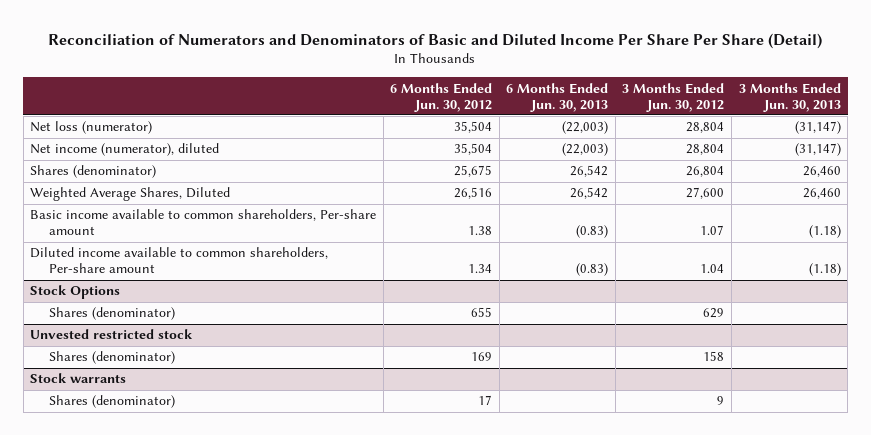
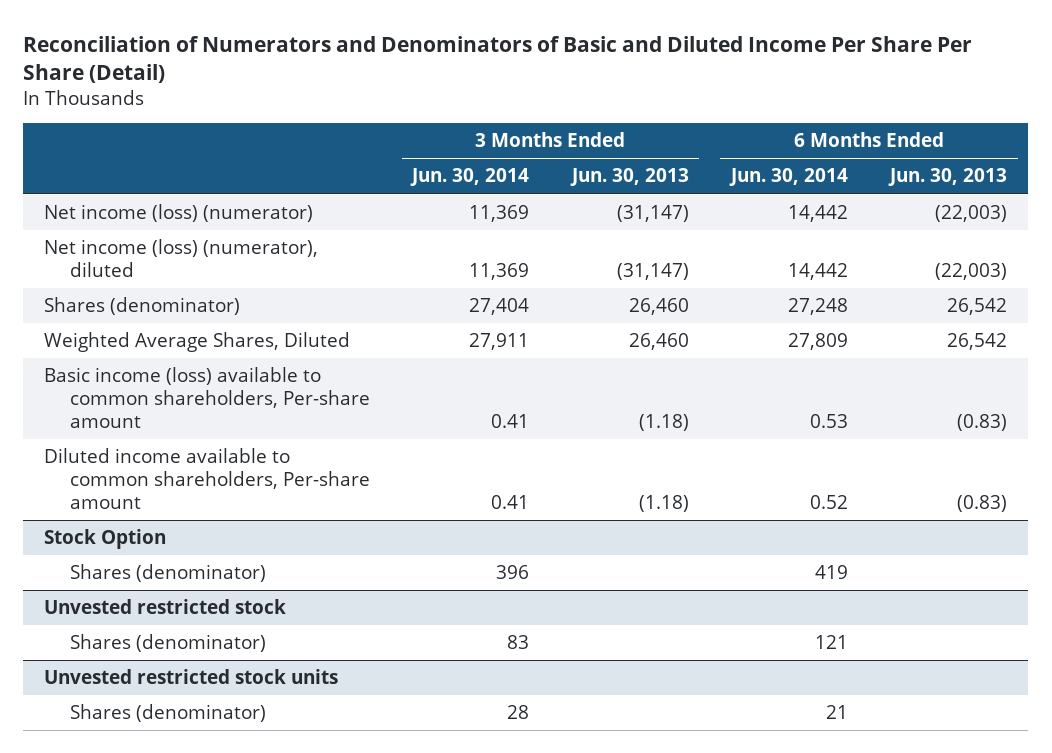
[390,82,493,112] 6 Months Ended Jun. 30, 2012 -> none
[622,82,725,112] 3 Months Ended Jun. 30, 2012 -> none
none -> [410,168,530,187] Jun. 30, 2014
none -> [728,168,848,187] Jun. 30, 2014
[30,121,153,135] Net loss (numerator) -> [44,204,314,223] Net income (loss) (numerator)
[30,143,220,157] Net income (numerator), diluted -> [44,239,319,278] Net income (loss) (numerator), diluted
[30,209,377,236] Basic income available to common shareholders, Per-share amount -> [44,367,370,429] Basic income (loss) available to common shareholders, Per-share amount
[30,285,121,300] Stock Options -> [44,529,167,550] Stock Option
[30,373,127,384] Stock warrants -> none
none -> [44,669,339,685] Unvested restricted stock units

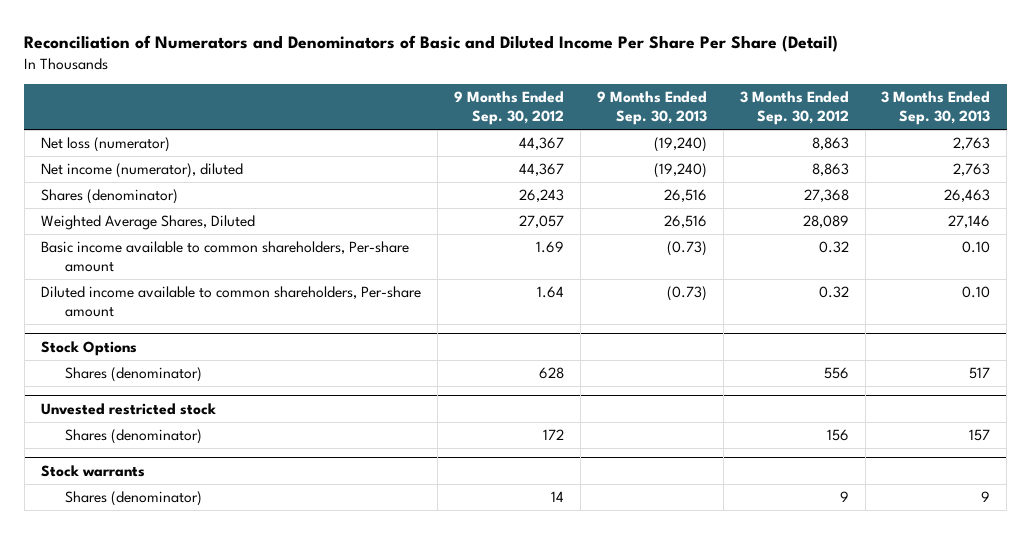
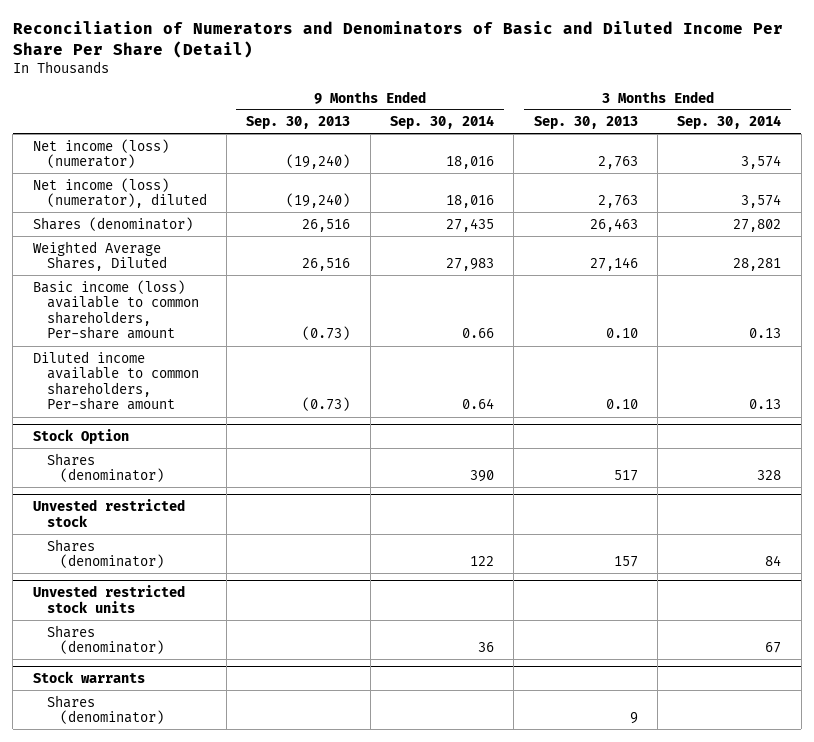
[453,91,564,126] 9 Months Ended Sep. 30, 2012 -> none
[739,91,849,126] 3 Months Ended Sep. 30, 2012 -> none
none -> [390,115,495,130] Sep. 30, 2014
none -> [677,115,782,130] Sep. 30, 2014
[40,137,170,153] Net loss (numerator) -> [32,138,169,169] Net income (loss) (numerator)
[40,163,243,179] Net income (numerator), diluted -> [32,177,207,209] Net income (loss) (numerator), diluted
[40,241,409,273] Basic income available to common shareholders, Per-share amount -> [32,279,199,340] Basic income (loss) available to common shareholders, Per-share amount
[40,340,137,356] Stock Options -> [32,429,129,445] Stock Option
none -> [32,585,185,613] Unvested restricted stock units
none -> [46,624,165,655] Shares (denominator)

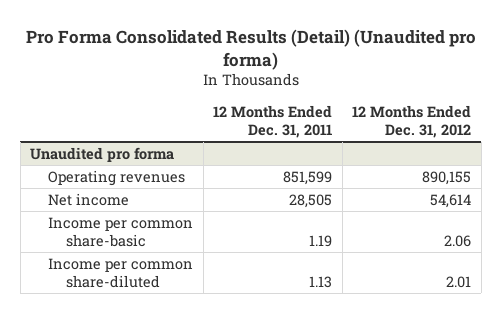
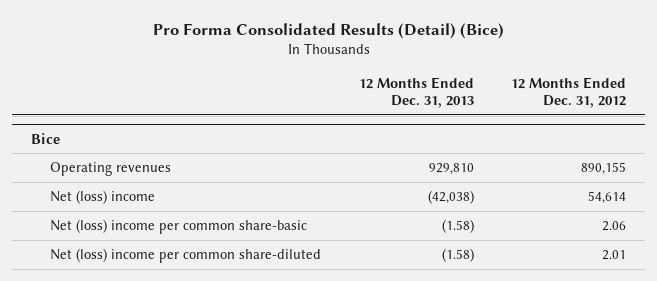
[25,28,476,70] Pro Forma Consolidated Results (Detail) (Unaudited pro forma) -> [152,22,504,39] Pro Forma Consolidated Results (Detail) (Bice)
[213,104,333,139] 12 Months Ended Dec. 31, 2011 -> none
none -> [358,76,474,108] 12 Months Ended Dec. 31, 2013
[30,146,175,162] Unaudited pro forma -> none
none -> [31,132,61,144] Bice
[48,192,130,206] Net income -> [50,189,156,204] Net (loss) income
[48,216,194,248] Income per common share-basic -> [50,218,308,234] Net (loss) income per common share-basic
[48,257,194,289] Income per common share-diluted -> [50,247,322,263] Net (loss) income per common share-diluted

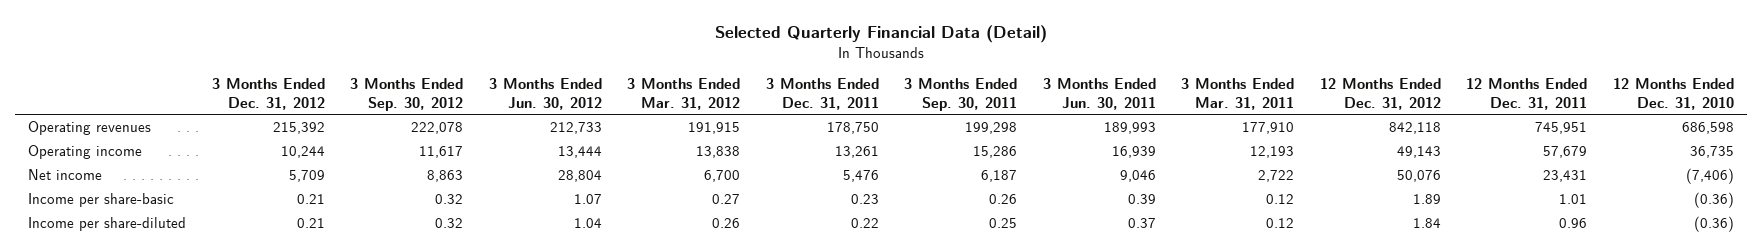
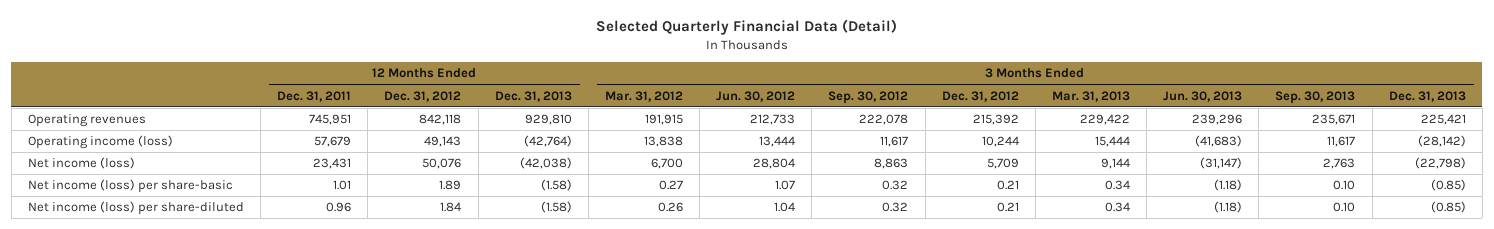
[765,78,879,110] 3 Months Ended Dec. 31, 2011 -> none
[904,78,1018,111] 3 Months Ended Sep. 30, 2011 -> none
[1042,78,1156,110] 3 Months Ended Jun. 30, 2011 -> none
[1181,78,1295,110] 3 Months Ended Mar. 31, 2011 -> none
[1612,78,1734,110] 12 Months Ended Dec. 31, 2010 -> none
none -> [494,90,572,102] Dec. 31, 2013
none -> [1051,90,1130,102] Mar. 31, 2013
none -> [1163,90,1243,102] Jun. 30, 2013
none -> [1275,90,1356,104] Sep. 30, 2013
none -> [1388,90,1466,102] Dec. 31, 2013
[28,144,143,159] Operating income -> [27,135,173,150] Operating income (loss)
[28,168,103,180] Net income -> [27,157,135,170] Net income (loss)
[28,192,175,207] Income per share-basic -> [27,179,233,194] Net income (loss) per share-basic
[28,216,187,231] Income per share-diluted -> [27,201,244,216] Net income (loss) per share-diluted

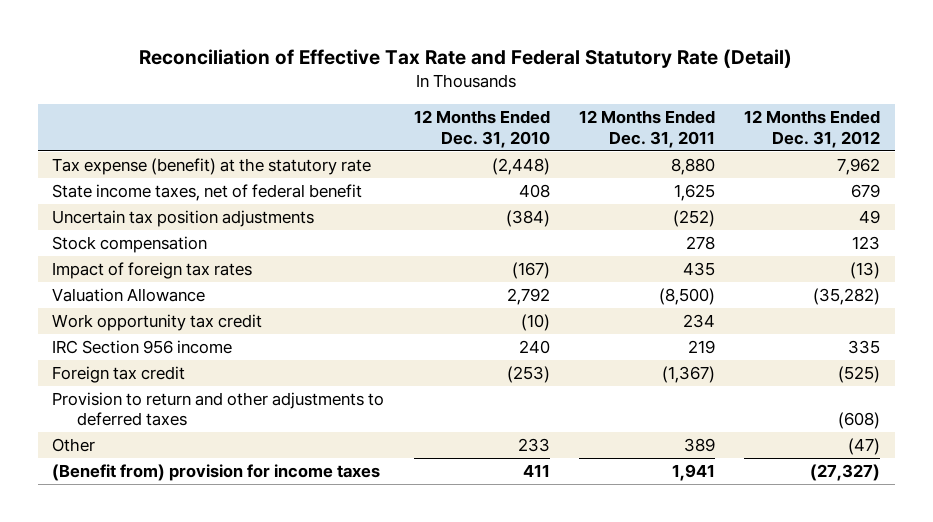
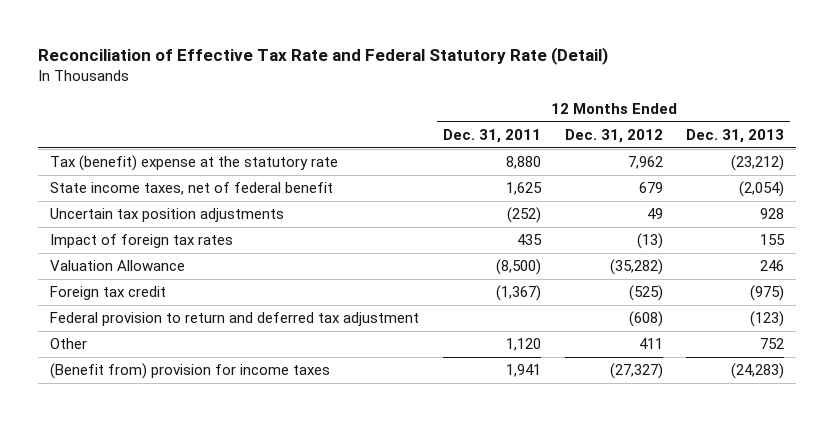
[413,110,550,148] 12 Months Ended Dec. 31, 2010 -> none
none -> [686,129,785,144] Dec. 31, 2013
[52,158,372,176] Tax expense (benefit) at the statutory rate -> [49,155,338,172] Tax (benefit) expense at the statutory rate
[52,236,208,254] Stock compensation -> none
[52,314,263,332] Work opportunity tax credit -> none
[52,340,233,355] IRC Section 956 income -> none
[52,392,385,427] Provision to return and other adjustments to deferred taxes -> [49,312,419,327] Federal provision to return and deferred tax adjustment
[683,438,715,453] 389 -> [505,338,541,352] 1,120
[848,438,881,456] (47) -> [638,338,663,350] 411

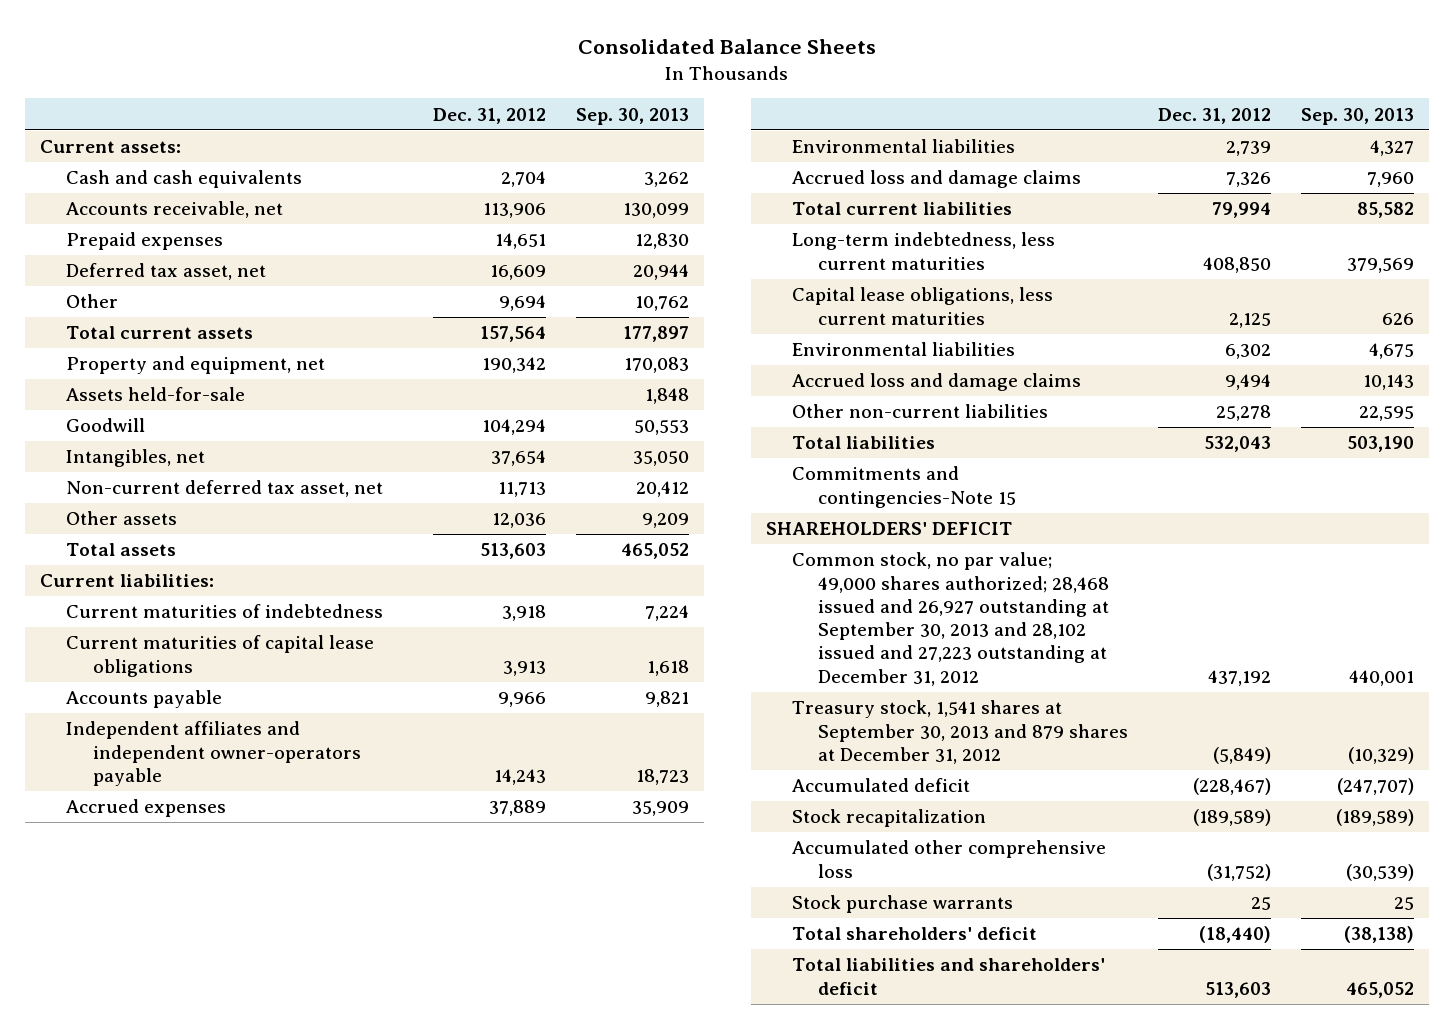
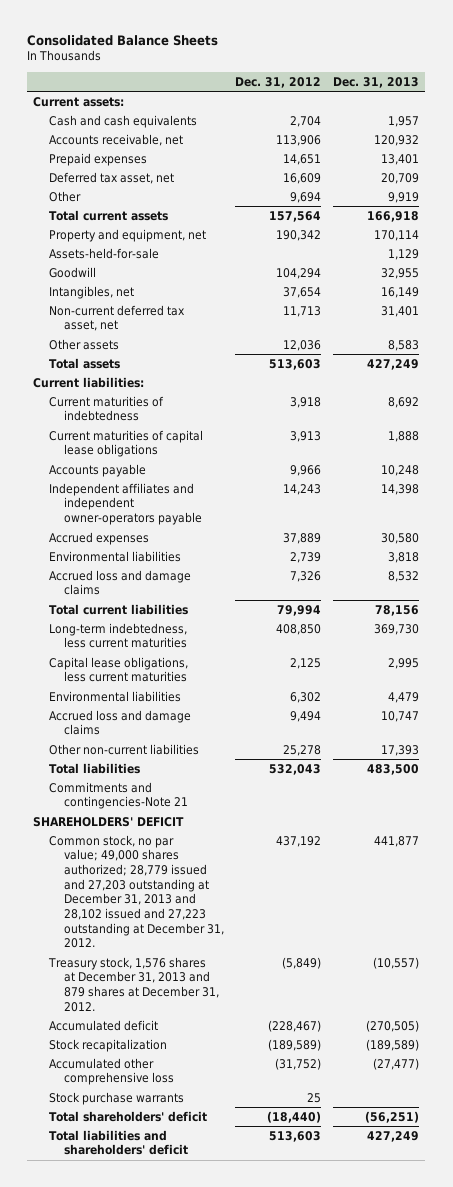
[575,107,689,125] Sep. 30, 2013 -> none
none -> [333,76,420,88] Dec. 31, 2013
[66,387,246,402] Assets held-for-sale -> [48,247,159,259] Assets-held-for-sale
[791,466,1017,508] Commitments and contingencies-Note 15 -> [48,781,188,810] Commitments and contingencies-Note 21
[791,552,1110,686] Common stock, no par value; 49,000 shares authorized; 28,468 issued and 26,927 outstanding at September 30, 2013 and 28,102 issued and 27,223 outstanding at December 31, 2012 -> [48,834,224,949] Common stock, no par value; 49,000 shares authorized; 28,779 issued and 27,203 outstanding at December 31, 2013 and 28,102 issued and 27,223 outstanding at December 31, 2012.
[791,700,1129,764] Treasury stock, 1,541 shares at September 30, 2013 and 879 shares at December 31, 2012 -> [47,956,219,1012] Treasury stock, 1,576 shares at December 31, 2013 and 879 shares at December 31, 2012.

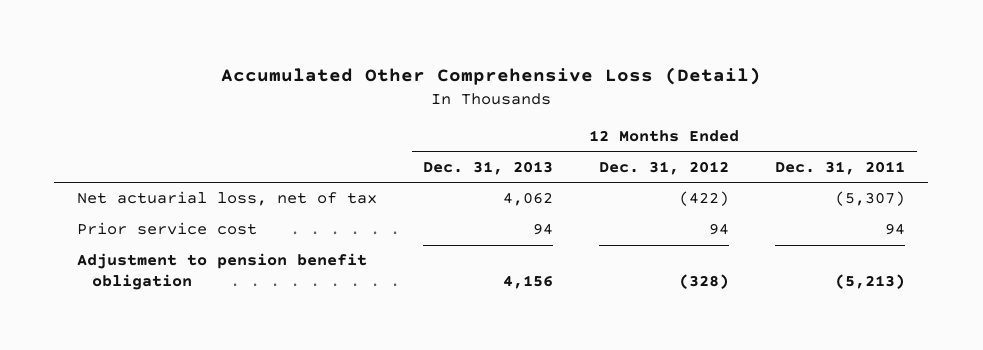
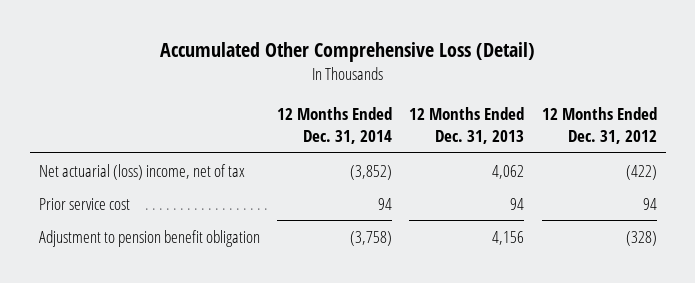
[775,161,906,176] Dec. 31, 2011 -> none
none -> [277,107,393,145] 12 Months Ended Dec. 31, 2014
[77,191,378,207] Net actuarial loss, net of tax -> [38,163,245,180] Net actuarial (loss) income, net of tax

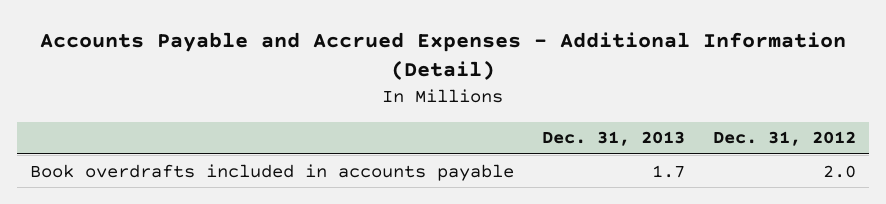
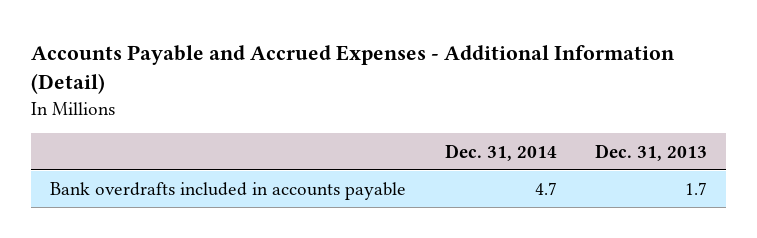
[712,131,856,147] Dec. 31, 2012 -> none
none -> [444,143,557,161] Dec. 31, 2014
[30,163,515,181] Book overdrafts included in accounts payable -> [50,182,407,201] Bank overdrafts included in accounts payable

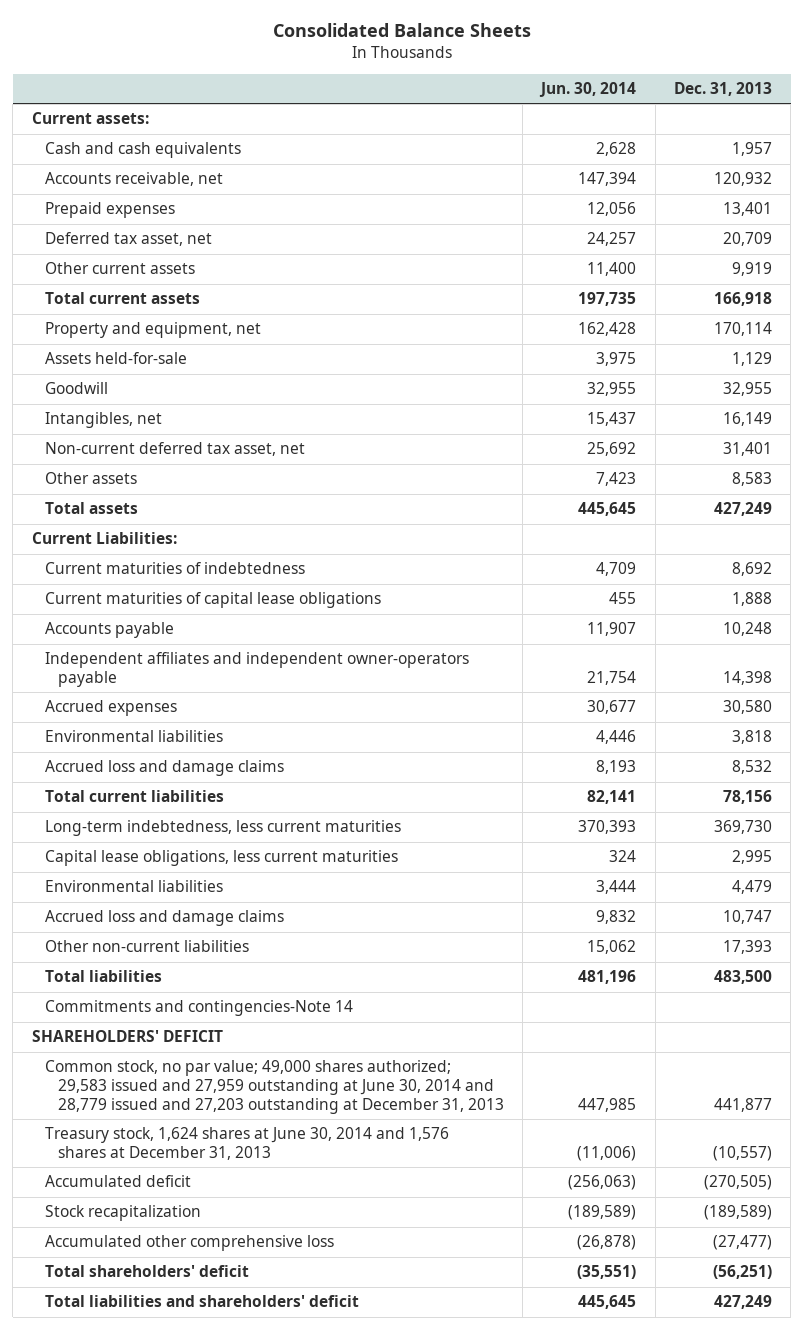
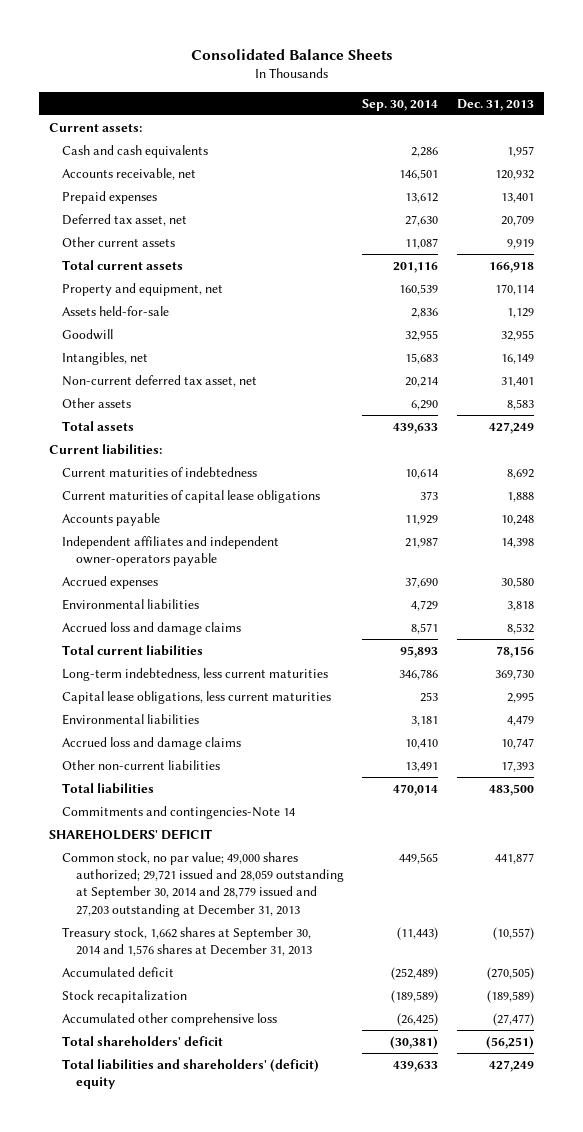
[539,82,637,98] Jun. 30, 2014 -> none
none -> [362,98,439,111] Sep. 30, 2014
[31,532,177,545] Current Liabilities: -> [48,443,162,455] Current liabilities:
[44,1060,504,1115] Common stock, no par value; 49,000 shares authorized; 29,583 issued and 27,959 outstanding at June 30, 2014 and 28,779 issued and 27,203 outstanding at December 31, 2013 -> [62,851,344,917] Common stock, no par value; 49,000 shares authorized; 29,721 issued and 28,059 outstanding at September 30, 2014 and 28,779 issued and 27,203 outstanding at December 31, 2013
[44,1127,449,1161] Treasury stock, 1,624 shares at June 30, 2014 and 1,576 shares at December 31, 2013 -> [62,926,312,957] Treasury stock, 1,662 shares at September 30, 2014 and 1,576 shares at December 31, 2013
[44,1295,359,1308] Total liabilities and shareholders' deficit -> [62,1058,320,1090] Total liabilities and shareholders' (deficit) equity

